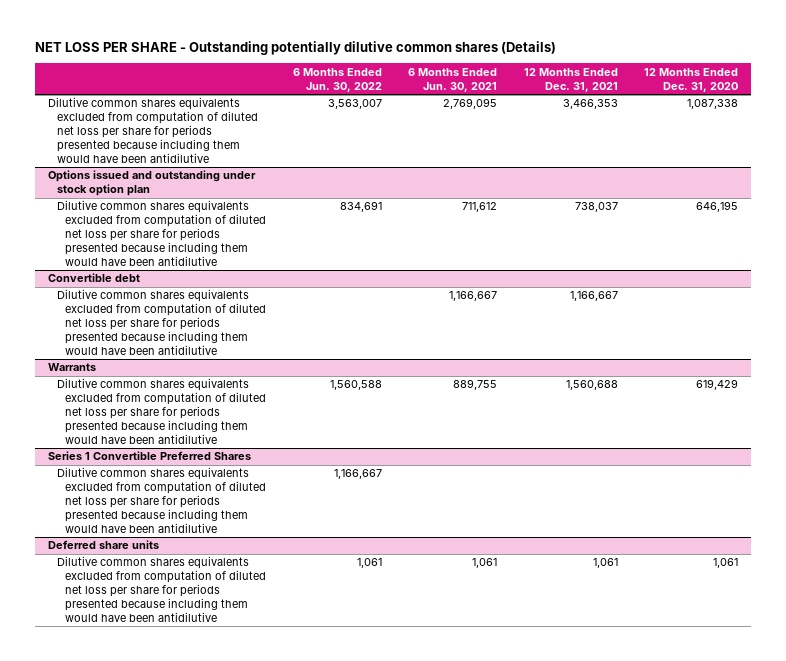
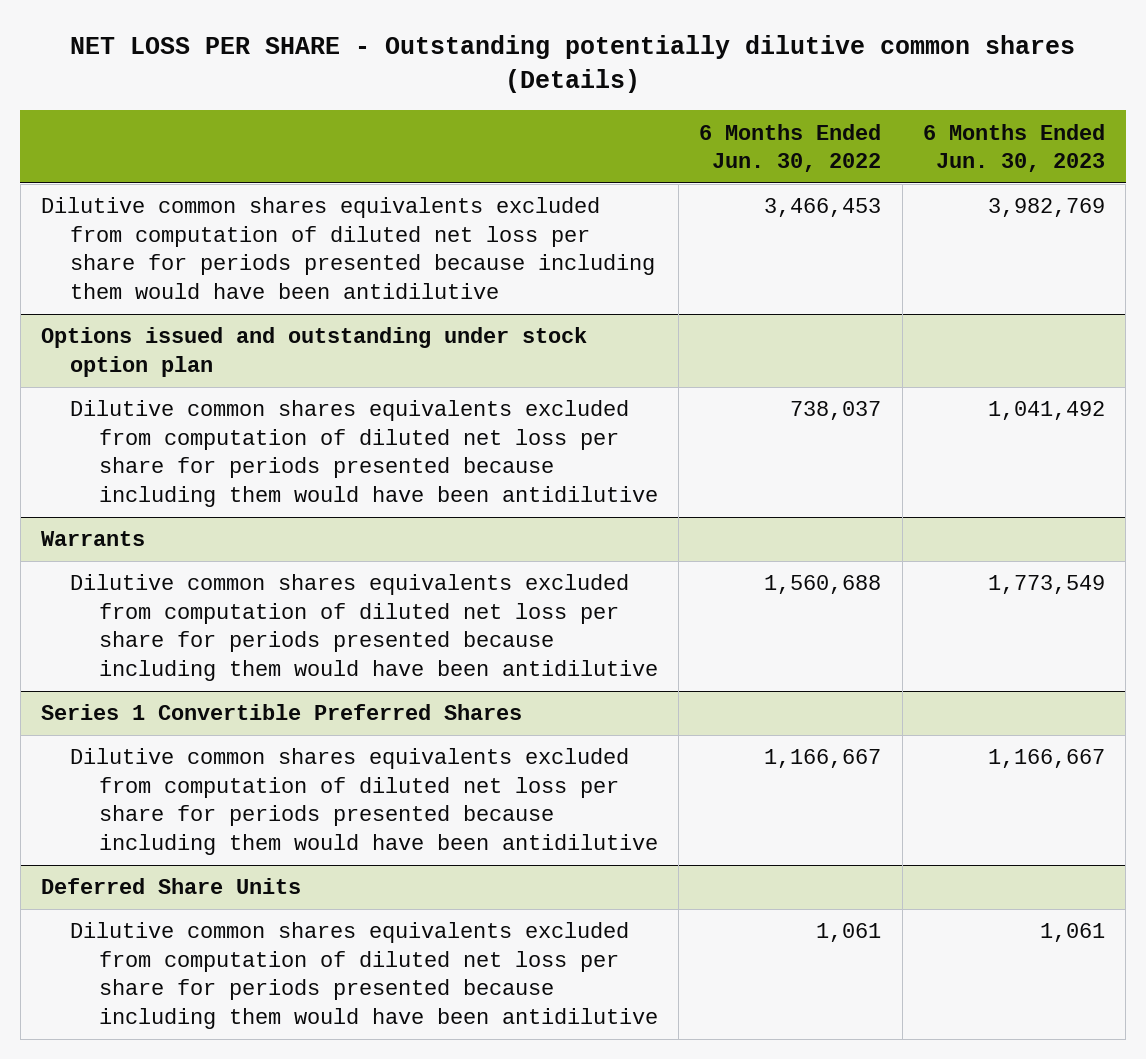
[408,67,498,92] 6 Months Ended Jun. 30, 2021 -> none
[523,67,618,92] 12 Months Ended Dec. 31, 2021 -> none
[643,67,738,92] 12 Months Ended Dec. 31, 2020 -> none
none -> [922,123,1105,172] 6 Months Ended Jun. 30, 2023
[327,99,382,110] 3,563,007 -> [764,198,882,218] 3,466,453
[48,273,141,283] Convertible debt -> none
[56,289,267,355] Dilutive common shares equivalents excluded from computation of diluted net loss per share for periods presented because including them would have been antidilutive -> none
[339,201,382,213] 834,691 -> [790,401,882,421] 738,037
[329,380,382,391] 1,560,588 -> [764,575,882,595] 1,560,688
[48,540,160,550] Deferred share units -> [40,878,301,895] Deferred Share Units

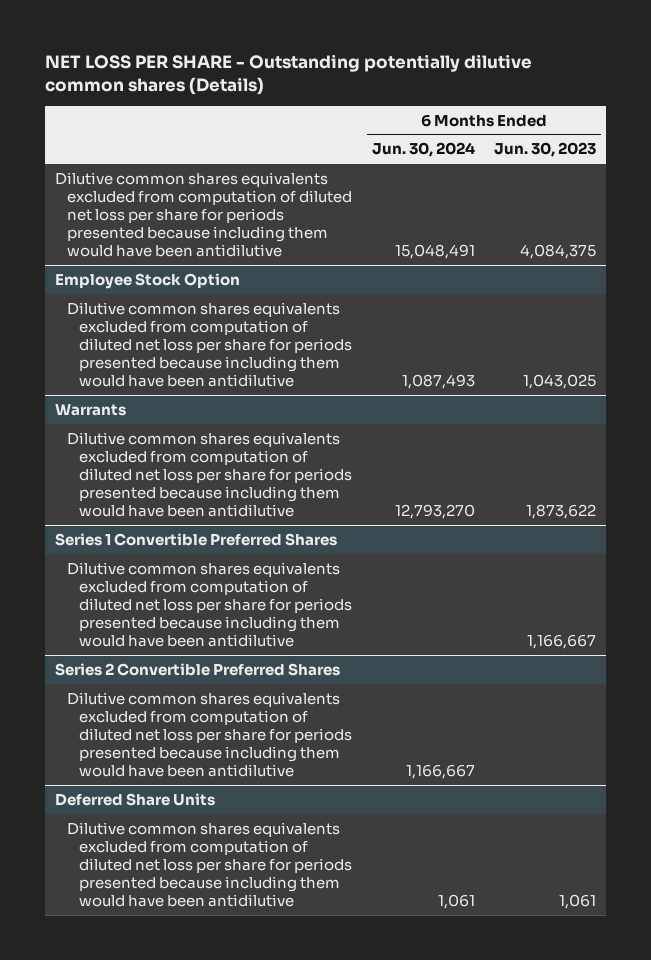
[699,123,882,172] 6 Months Ended Jun. 30, 2022 -> none
none -> [371,142,475,158] Jun. 30, 2024
[987,198,1105,218] 3,982,769 -> [520,243,597,259] 4,084,375
[40,327,587,377] Options issued and outstanding under stock option plan -> [54,272,240,289] Employee Stock Option
[987,401,1105,421] 1,041,492 -> [523,373,597,389] 1,043,025
[987,575,1105,595] 1,773,549 -> [526,503,597,519] 1,873,622
none -> [54,662,340,676] Series 2 Convertible Preferred Shares
none -> [66,691,352,777] Dilutive common shares equivalents excluded from computation of diluted net loss per share for periods presented because including them would have been antidilutive

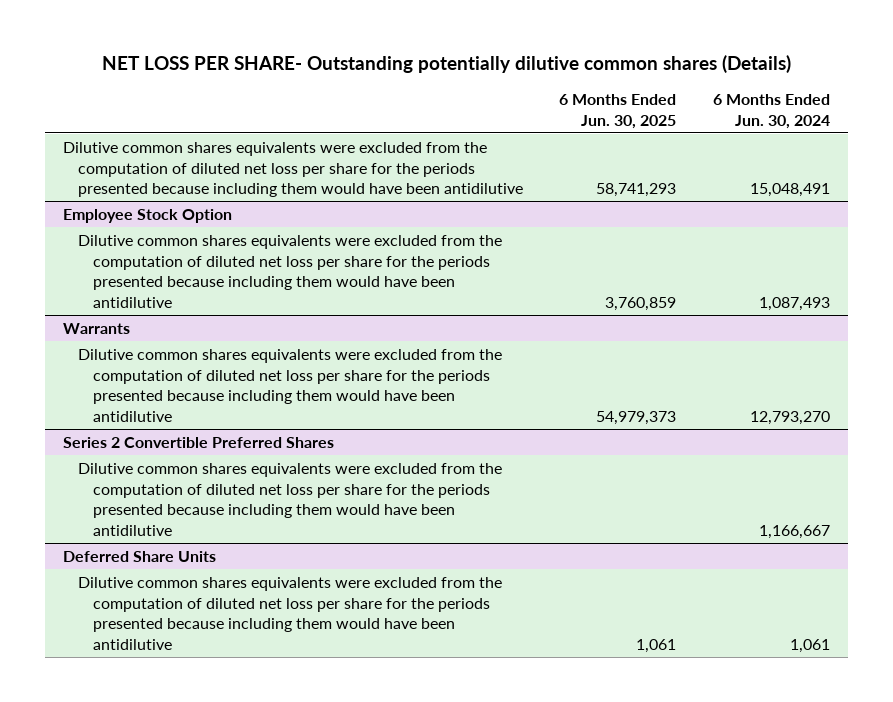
[45,54,533,95] NET LOSS PER SHARE - Outstanding potentially dilutive common shares (Details) -> [101,55,791,74] NET LOSS PER SHARE- Outstanding potentially dilutive common shares (Details)
[494,142,597,158] Jun. 30, 2023 -> none
none -> [559,93,677,129] 6 Months Ended Jun. 30, 2025
[54,171,352,257] Dilutive common shares equivalents excluded from computation of diluted net loss per share for periods presented because including them would have been antidilutive -> [63,141,523,198] Dilutive common shares equivalents were excluded from the computation of diluted net loss per share for the periods presented because including them would have been antidilutive
[66,301,352,387] Dilutive common shares equivalents excluded from computation of diluted net loss per share for periods presented because including them would have been antidilutive -> [77,234,502,309] Dilutive common shares equivalents were excluded from the computation of diluted net loss per share for the periods presented because including them would have been antidilutive
[54,532,337,546] Series 1 Convertible Preferred Shares -> none
[66,561,352,647] Dilutive common shares equivalents excluded from computation of diluted net loss per share for periods presented because including them would have been antidilutive -> none
[66,431,352,517] Dilutive common shares equivalents excluded from computation of diluted net loss per share for periods presented because including them would have been antidilutive -> [77,348,502,423] Dilutive common shares equivalents were excluded from the computation of diluted net loss per share for the periods presented because including them would have been antidilutive
[66,691,352,777] Dilutive common shares equivalents excluded from computation of diluted net loss per share for periods presented because including them would have been antidilutive -> [77,462,502,537] Dilutive common shares equivalents were excluded from the computation of diluted net loss per share for the periods presented because including them would have been antidilutive
[66,821,352,907] Dilutive common shares equivalents excluded from computation of diluted net loss per share for periods presented because including them would have been antidilutive -> [77,576,502,651] Dilutive common shares equivalents were excluded from the computation of diluted net loss per share for the periods presented because including them would have been antidilutive

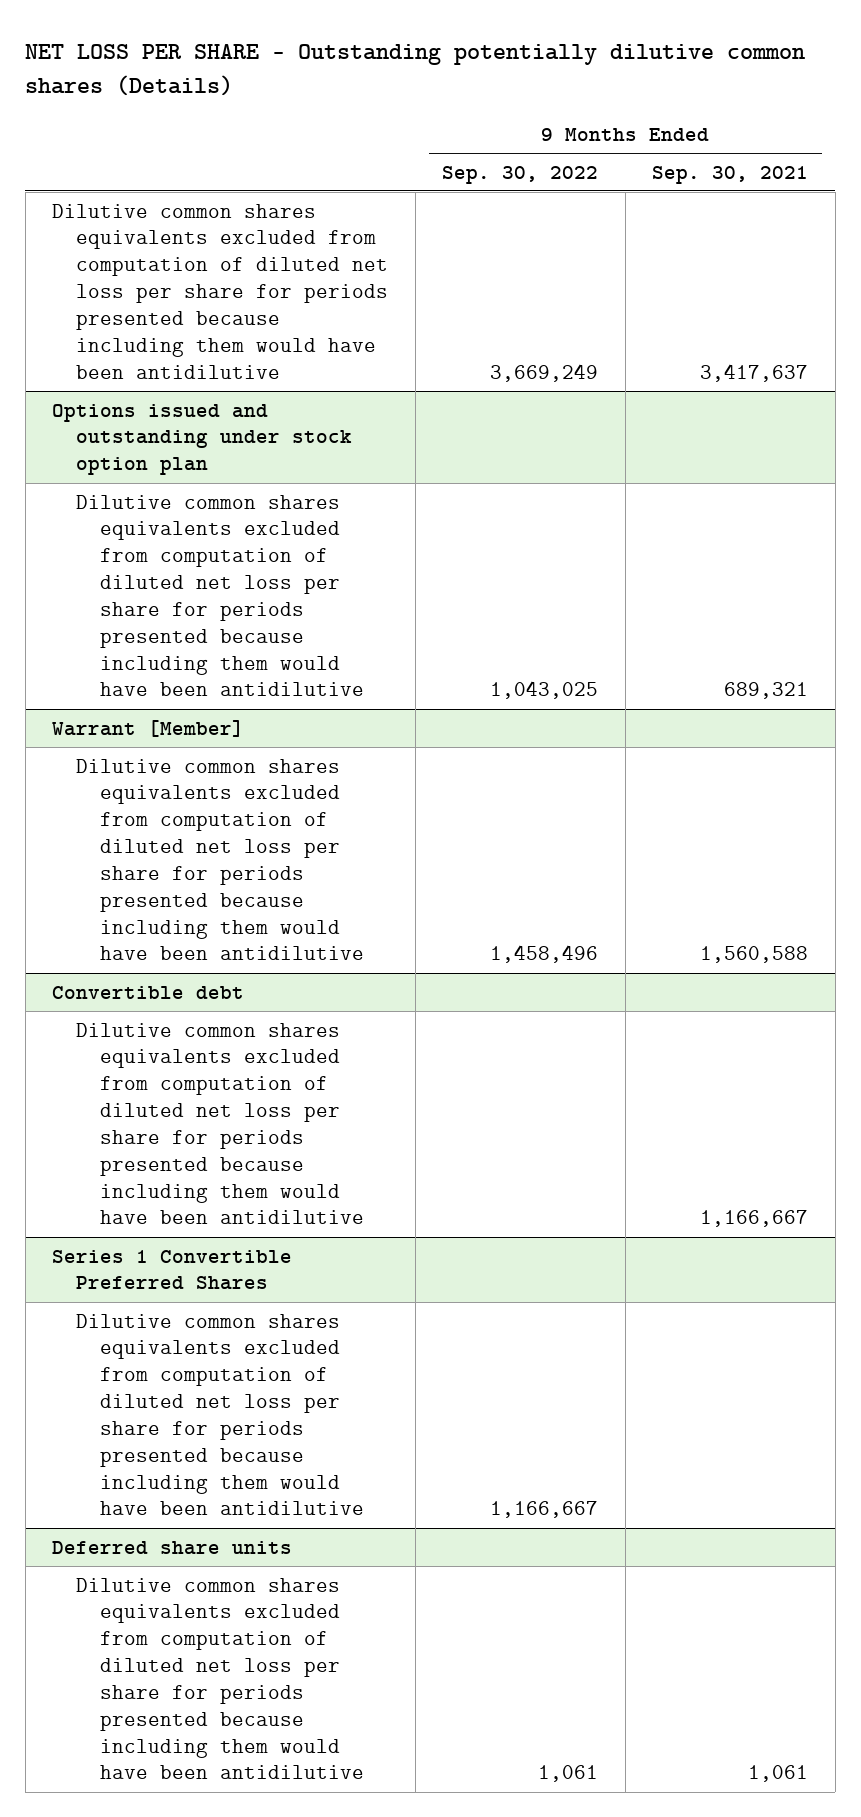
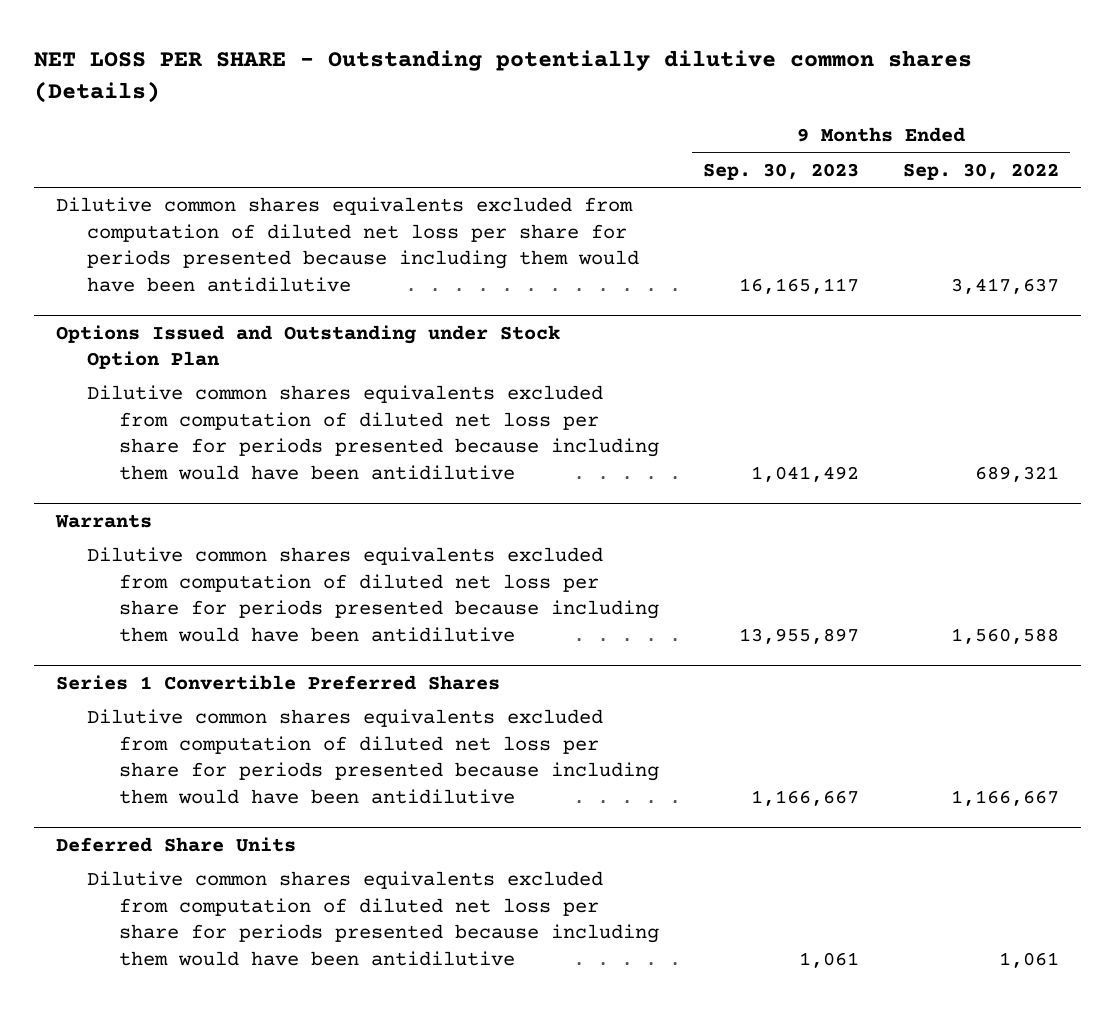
[652,165,809,184] Sep. 30, 2021 -> none
none -> [703,163,860,181] Sep. 30, 2023
[52,985,245,999] Convertible debt -> none
[76,1022,364,1225] Dilutive common shares equivalents excluded from computation of diluted net loss per share for periods presented because including them would have been antidilutive -> none
[490,363,599,382] 3,669,249 -> [950,278,1059,295] 3,417,637
[52,403,353,476] Options issued and outstanding under stock option plan -> [55,324,560,370] Options Issued and Outstanding under Stock Option Plan
[490,681,599,700] 1,043,025 -> [974,466,1059,483] 689,321
[52,719,245,737] Warrant [Member] -> [54,513,152,528] Warrants
[490,945,599,964] 1,458,496 -> [950,628,1059,645] 1,560,588
[52,1540,293,1555] Deferred share units -> [55,836,296,852] Deferred Share Units

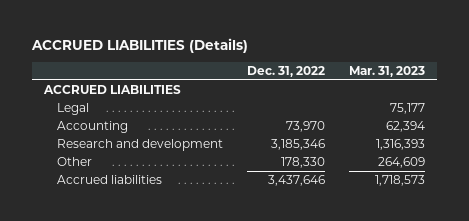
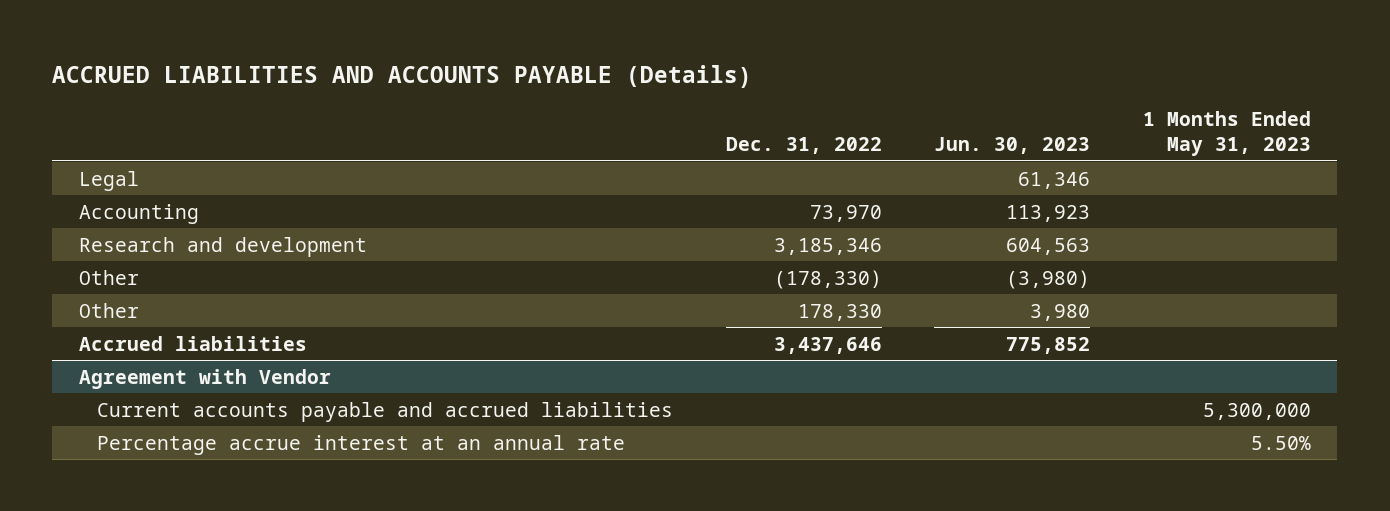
[31,38,249,54] ACCRUED LIABILITIES (Details) -> [52,64,753,88] ACCRUED LIABILITIES AND ACCOUNTS PAYABLE (Details)
[349,66,426,78] Mar. 31, 2023 -> none
none -> [934,137,1091,155] Jun. 30, 2023
none -> [1142,111,1311,157] 1 Months Ended May 31, 2023
[42,85,181,95] ACCRUED LIABILITIES -> none
none -> [78,269,139,285] Other
none -> [78,368,331,389] Agreement with Vendor
none -> [97,401,674,422] Current accounts payable and accrued liabilities
none -> [97,434,626,455] Percentage accrue interest at an annual rate

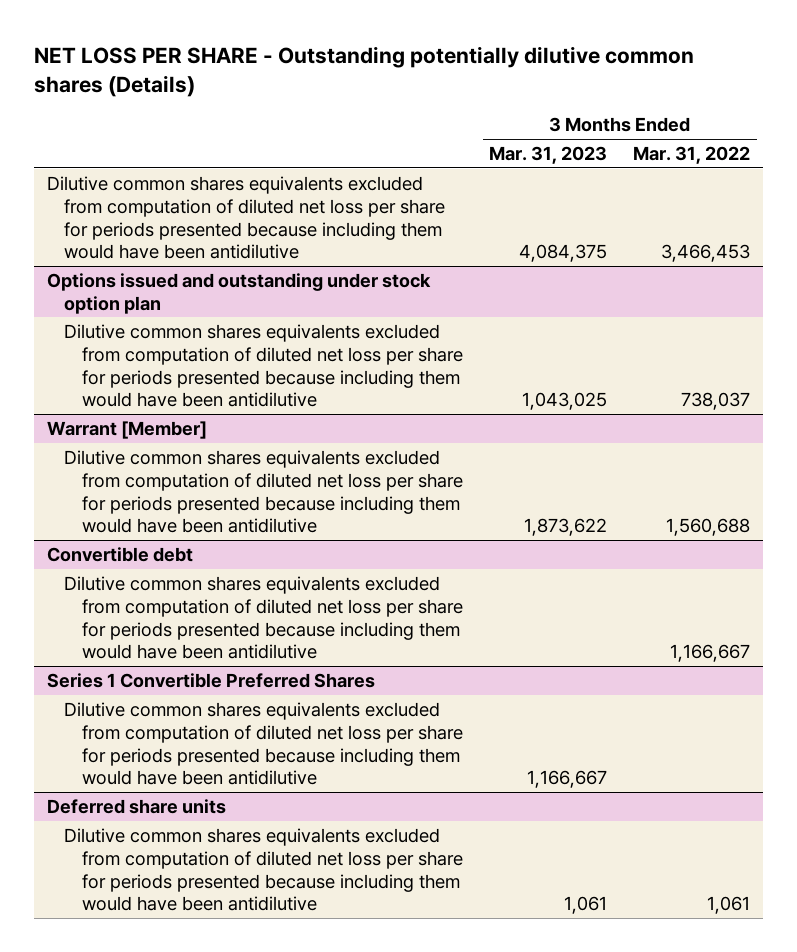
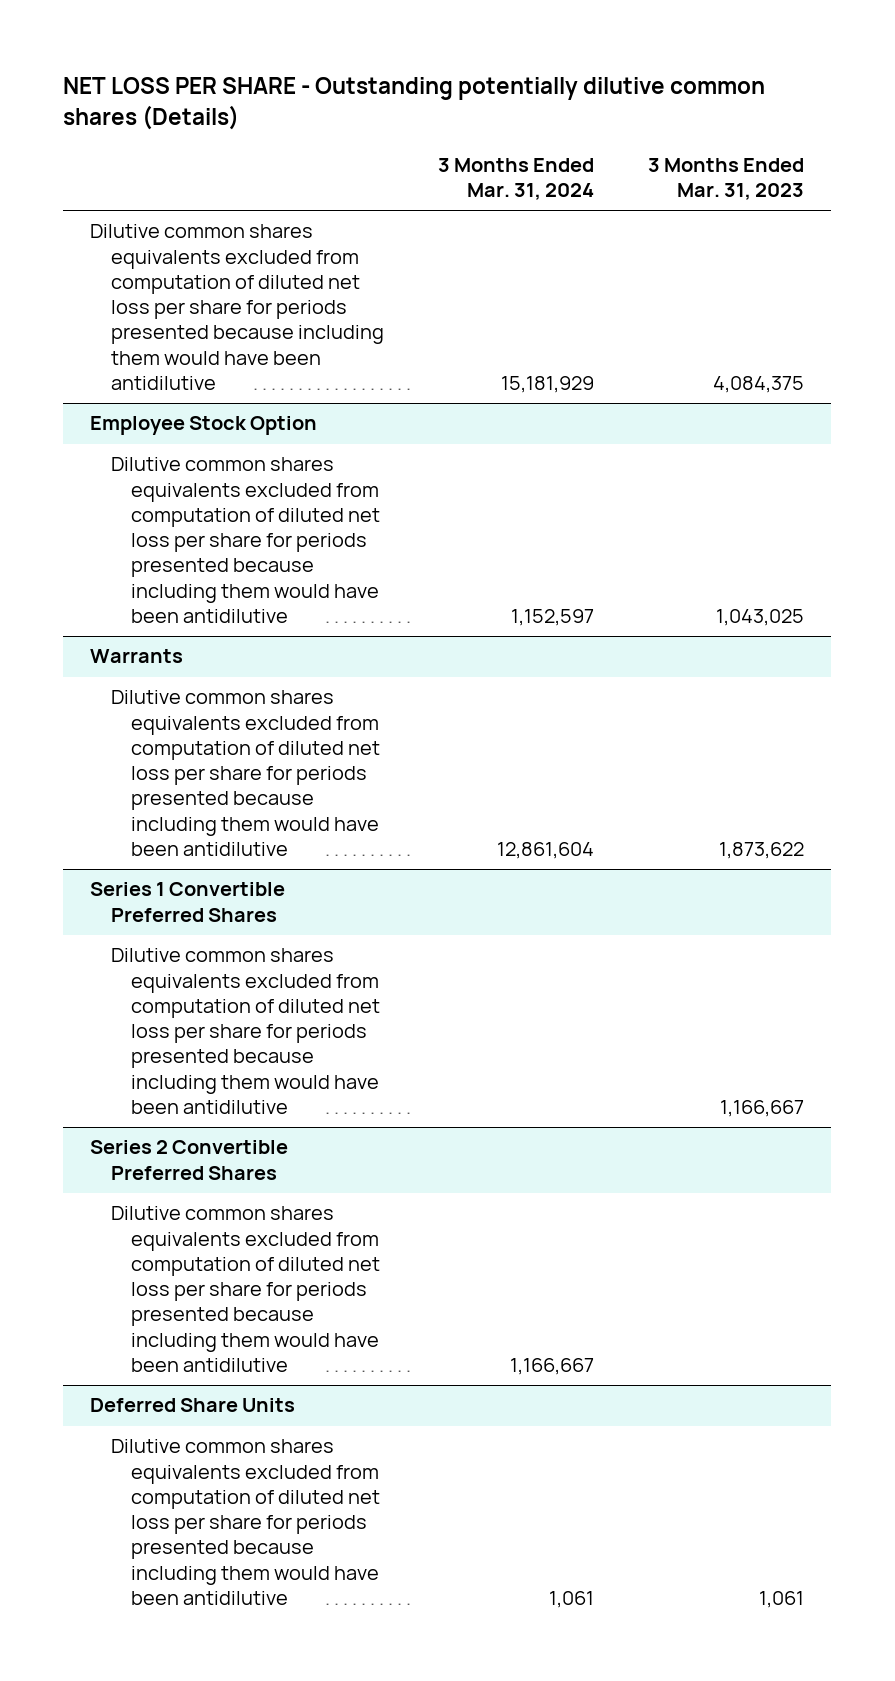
[633,145,751,164] Mar. 31, 2022 -> none
none -> [437,157,594,201] 3 Months Ended Mar. 31, 2024
[46,272,431,314] Options issued and outstanding under stock option plan -> [90,416,318,436] Employee Stock Option
[46,420,207,439] Warrant [Member] -> [90,649,184,664] Warrants
[46,546,193,562] Convertible debt -> none
[64,575,464,660] Dilutive common shares equivalents excluded from computation of diluted net loss per share for periods presented because including them would have been antidilutive -> none
none -> [90,1140,289,1180] Series 2 Convertible Preferred Shares
none -> [110,1206,380,1372] Dilutive common shares equivalents excluded from computation of diluted net loss per share for periods presented because including them would have been antidilutive
[46,798,226,814] Deferred share units -> [90,1398,296,1413] Deferred Share Units

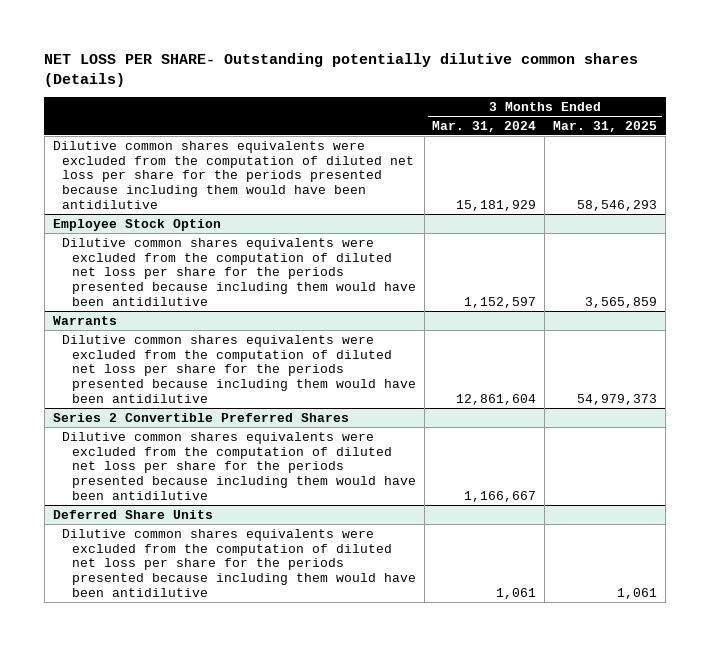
[63,77,766,130] NET LOSS PER SHARE - Outstanding potentially dilutive common shares (Details) -> [44,53,639,88] NET LOSS PER SHARE- Outstanding potentially dilutive common shares (Details)
[648,157,805,201] 3 Months Ended Mar. 31, 2023 -> none
none -> [553,120,658,132] Mar. 31, 2025
[90,224,384,390] Dilutive common shares equivalents excluded from computation of diluted net loss per share for periods presented because including them would have been antidilutive -> [52,140,415,210] Dilutive common shares equivalents were excluded from the computation of diluted net loss per share for the periods presented because including them would have been antidilutive
[110,457,380,623] Dilutive common shares equivalents excluded from computation of diluted net loss per share for periods presented because including them would have been antidilutive -> [62,237,416,307] Dilutive common shares equivalents were excluded from the computation of diluted net loss per share for the periods presented because including them would have been antidilutive
[90,882,286,922] Series 1 Convertible Preferred Shares -> none
[110,948,380,1114] Dilutive common shares equivalents excluded from computation of diluted net loss per share for periods presented because including them would have been antidilutive -> none
[110,690,380,856] Dilutive common shares equivalents excluded from computation of diluted net loss per share for periods presented because including them would have been antidilutive -> [62,334,416,404] Dilutive common shares equivalents were excluded from the computation of diluted net loss per share for the periods presented because including them would have been antidilutive
[110,1206,380,1372] Dilutive common shares equivalents excluded from computation of diluted net loss per share for periods presented because including them would have been antidilutive -> [62,431,416,501] Dilutive common shares equivalents were excluded from the computation of diluted net loss per share for the periods presented because including them would have been antidilutive
[110,1439,380,1605] Dilutive common shares equivalents excluded from computation of diluted net loss per share for periods presented because including them would have been antidilutive -> [62,528,416,598] Dilutive common shares equivalents were excluded from the computation of diluted net loss per share for the periods presented because including them would have been antidilutive

